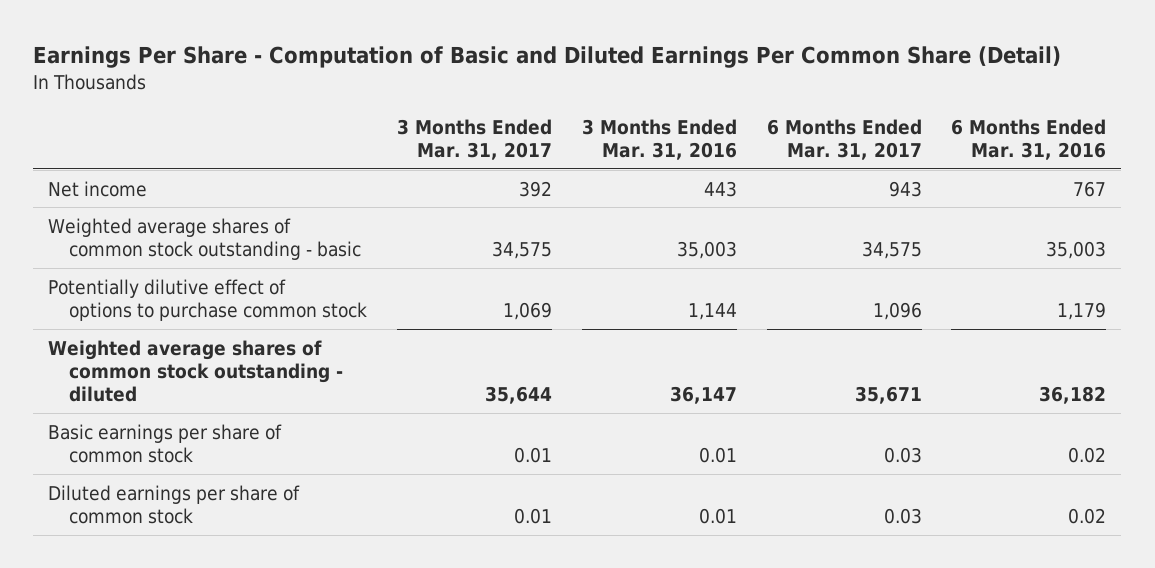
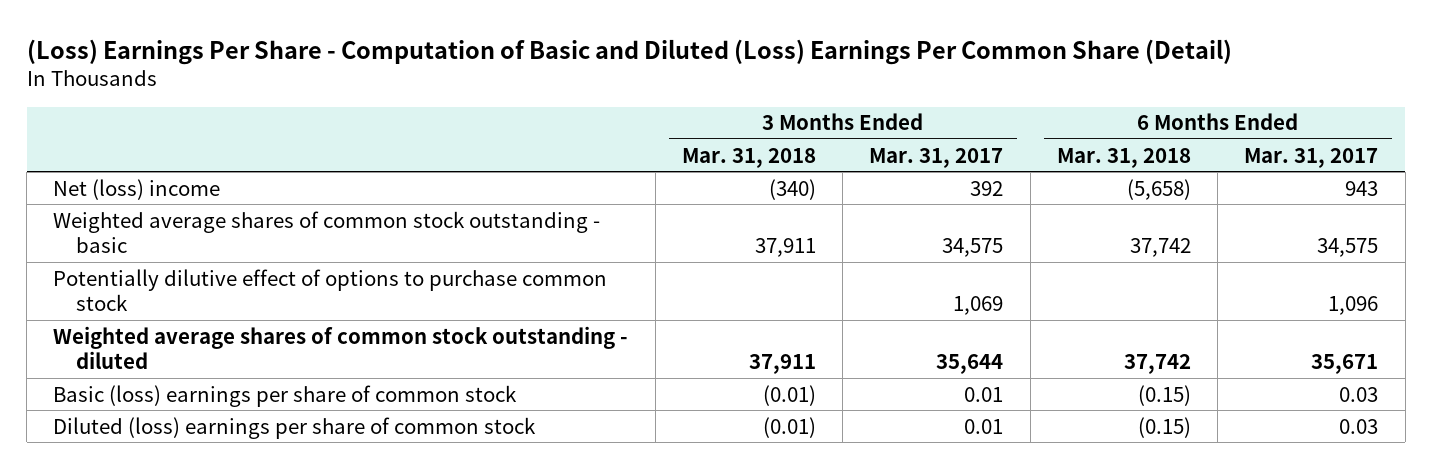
[33,46,1062,69] Earnings Per Share - Computation of Basic and Diluted Earnings Per Common Share (Detail) -> [26,38,1232,65] (Loss) Earnings Per Share - Computation of Basic and Diluted (Loss) Earnings Per Common Share (Detail)
[581,118,737,161] 3 Months Ended Mar. 31, 2016 -> none
[951,118,1107,161] 6 Months Ended Mar. 31, 2016 -> none
none -> [681,147,816,168] Mar. 31, 2018
none -> [1056,147,1191,168] Mar. 31, 2018
[48,180,148,197] Net income -> [53,178,221,200] Net (loss) income
[48,423,283,463] Basic earnings per share of common stock -> [53,384,518,407] Basic (loss) earnings per share of common stock
[48,484,301,524] Diluted earnings per share of common stock -> [53,416,537,439] Diluted (loss) earnings per share of common stock

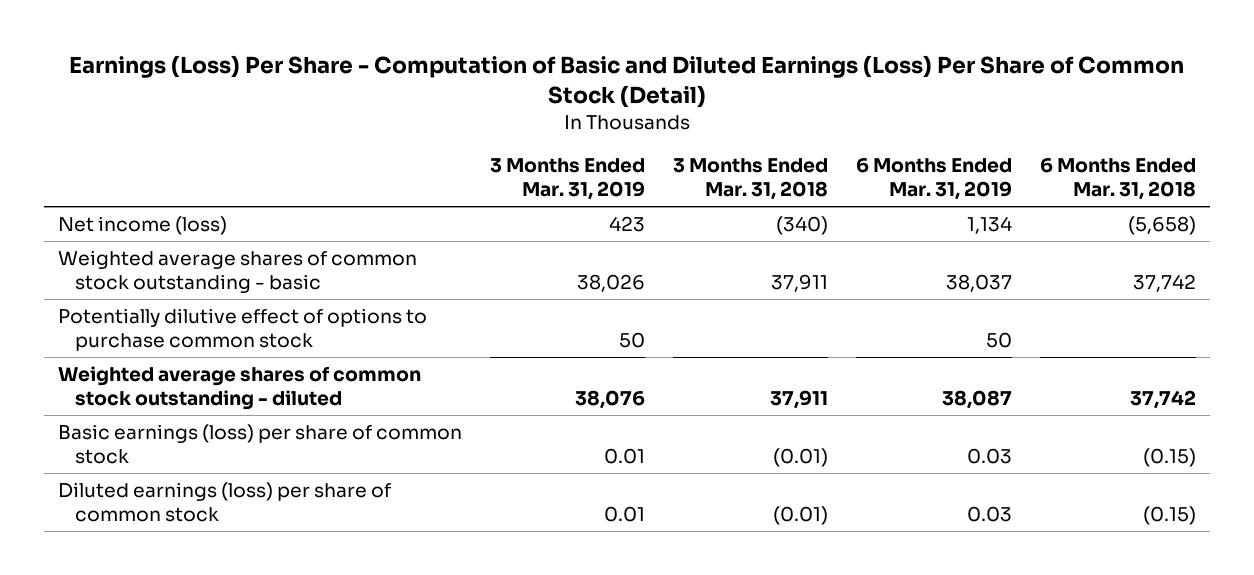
[26,38,1232,65] (Loss) Earnings Per Share - Computation of Basic and Diluted (Loss) Earnings Per Common Share (Detail) -> [68,55,1184,108] Earnings (Loss) Per Share - Computation of Basic and Diluted Earnings (Loss) Per Share of Common Stock (Detail)
[869,147,1004,168] Mar. 31, 2017 -> none
[1244,147,1379,168] Mar. 31, 2017 -> none
none -> [489,157,645,201] 3 Months Ended Mar. 31, 2019
none -> [855,157,1012,201] 6 Months Ended Mar. 31, 2019
[53,178,221,200] Net (loss) income -> [57,215,227,235] Net income (loss)
[53,384,518,407] Basic (loss) earnings per share of common stock -> [57,423,462,465] Basic earnings (loss) per share of common stock
[53,416,537,439] Diluted (loss) earnings per share of common stock -> [57,481,391,523] Diluted earnings (loss) per share of common stock

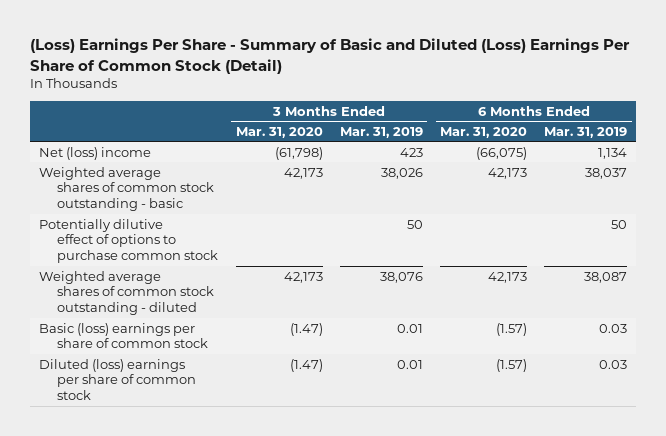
[68,55,1184,108] Earnings (Loss) Per Share - Computation of Basic and Diluted Earnings (Loss) Per Share of Common Stock (Detail) -> [30,38,631,74] (Loss) Earnings Per Share - Summary of Basic and Diluted (Loss) Earnings Per Share of Common Stock (Detail)
[672,157,828,201] 3 Months Ended Mar. 31, 2018 -> none
[1040,157,1197,201] 6 Months Ended Mar. 31, 2018 -> none
none -> [235,126,323,138] Mar. 31, 2020
none -> [440,126,528,138] Mar. 31, 2020
[57,215,227,235] Net income (loss) -> [38,146,151,160] Net (loss) income
[57,423,462,465] Basic earnings (loss) per share of common stock -> [38,322,209,349] Basic (loss) earnings per share of common stock
[57,481,391,523] Diluted earnings (loss) per share of common stock -> [38,358,197,401] Diluted (loss) earnings per share of common stock

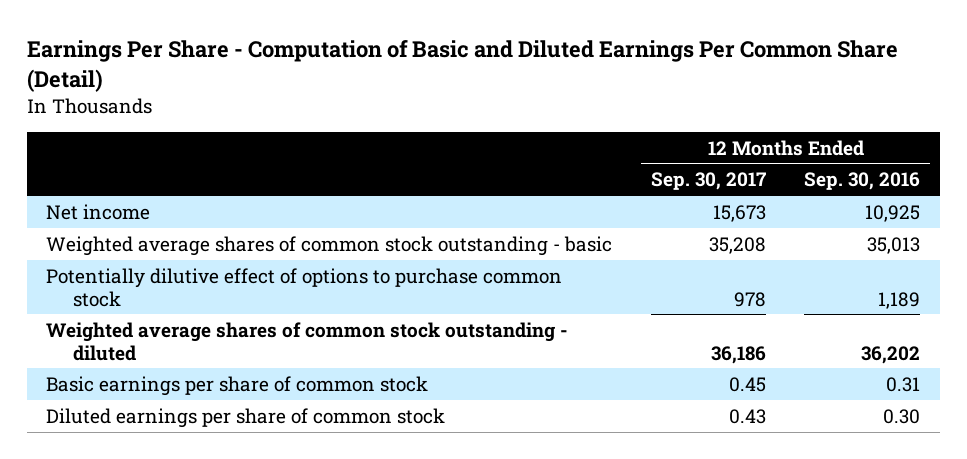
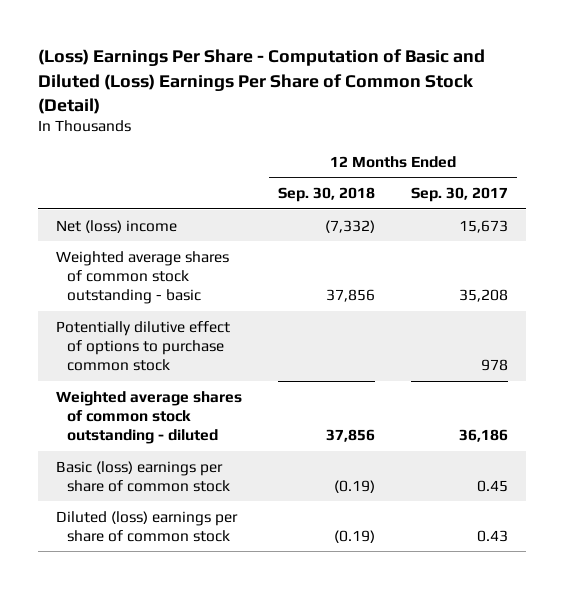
[26,39,898,92] Earnings Per Share - Computation of Basic and Diluted Earnings Per Common Share (Detail) -> [38,49,486,114] (Loss) Earnings Per Share - Computation of Basic and Diluted (Loss) Earnings Per Share of Common Stock (Detail)
[804,172,921,191] Sep. 30, 2016 -> none
none -> [278,187,376,203] Sep. 30, 2018
[46,203,151,220] Net income -> [56,219,178,233] Net (loss) income
[46,375,429,396] Basic earnings per share of common stock -> [56,460,231,492] Basic (loss) earnings per share of common stock
[46,407,446,428] Diluted earnings per share of common stock -> [56,510,239,542] Diluted (loss) earnings per share of common stock

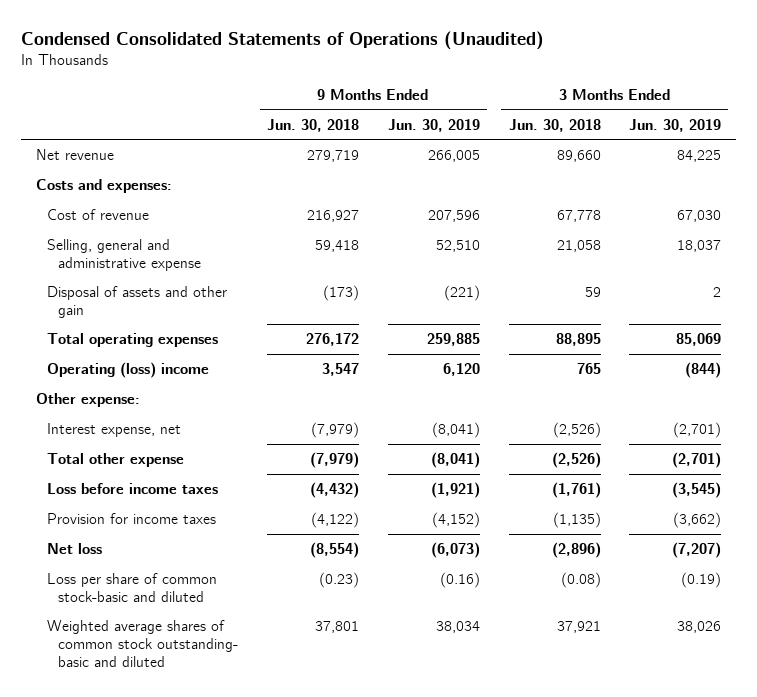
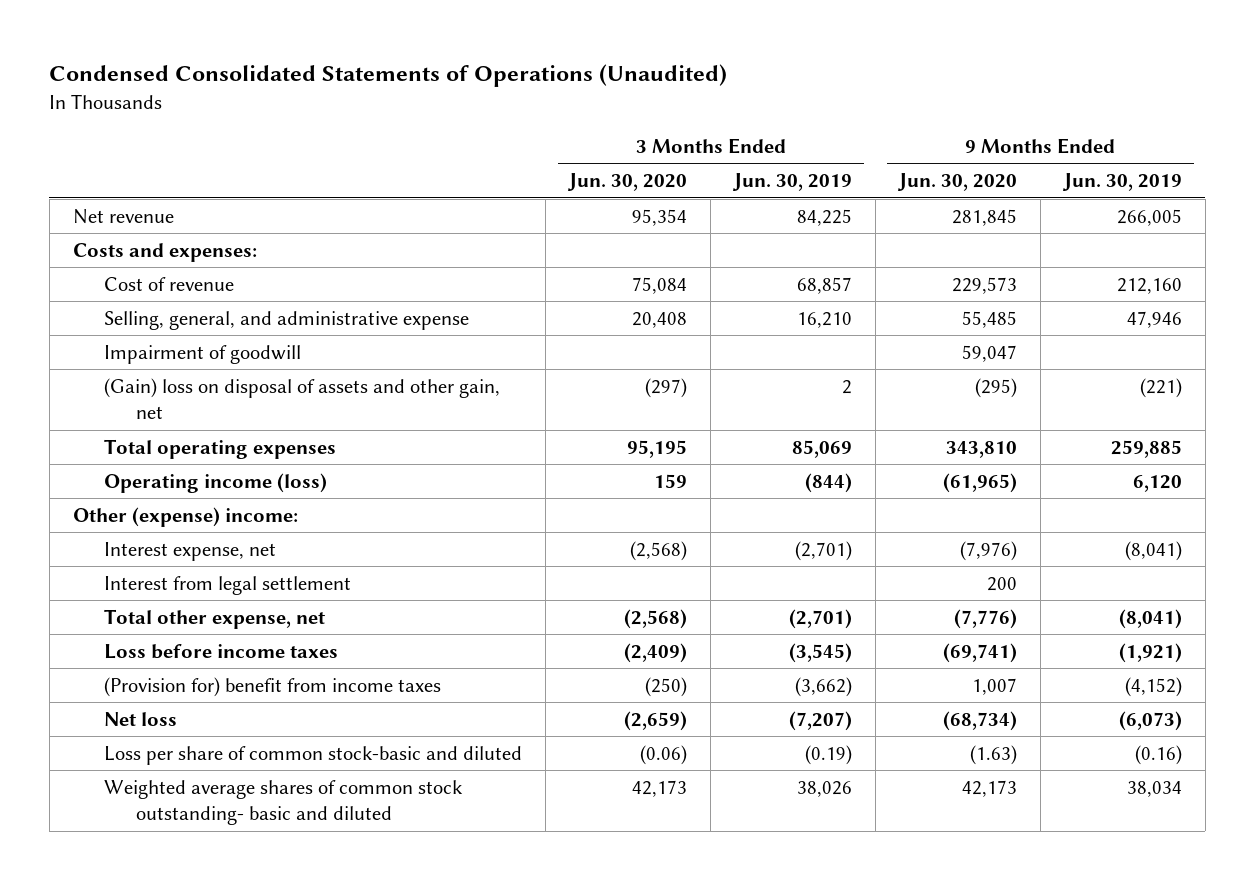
[267,118,360,132] Jun. 30, 2018 -> none
[508,118,601,132] Jun. 30, 2018 -> none
none -> [567,173,688,192] Jun. 30, 2020
none -> [896,173,1017,192] Jun. 30, 2020
[427,209,480,222] 207,596 -> [1116,277,1182,294] 212,160
[677,209,722,222] 67,030 -> [797,276,853,294] 68,857
[46,238,202,271] Selling, general and administrative expense -> [104,310,470,330] Selling, general, and administrative expense
[435,239,480,252] 52,510 -> [1126,310,1182,328] 47,946
[677,239,722,252] 18,037 -> [797,311,853,328] 16,210
none -> [104,344,302,364] Impairment of goodwill
[46,285,227,318] Disposal of assets and other gain -> [104,377,501,420] (Gain) loss on disposal of assets and other gain, net
[46,361,209,378] Operating (loss) income -> [104,472,328,493] Operating income (loss)
[35,392,140,407] Other expense: -> [72,506,298,527] Other (expense) income:
none -> [104,575,352,595] Interest from legal settlement
[46,452,184,467] Total other expense -> [104,608,326,629] Total other expense, net
[46,512,216,524] Provision for income taxes -> [104,676,442,697] (Provision for) benefit from income taxes

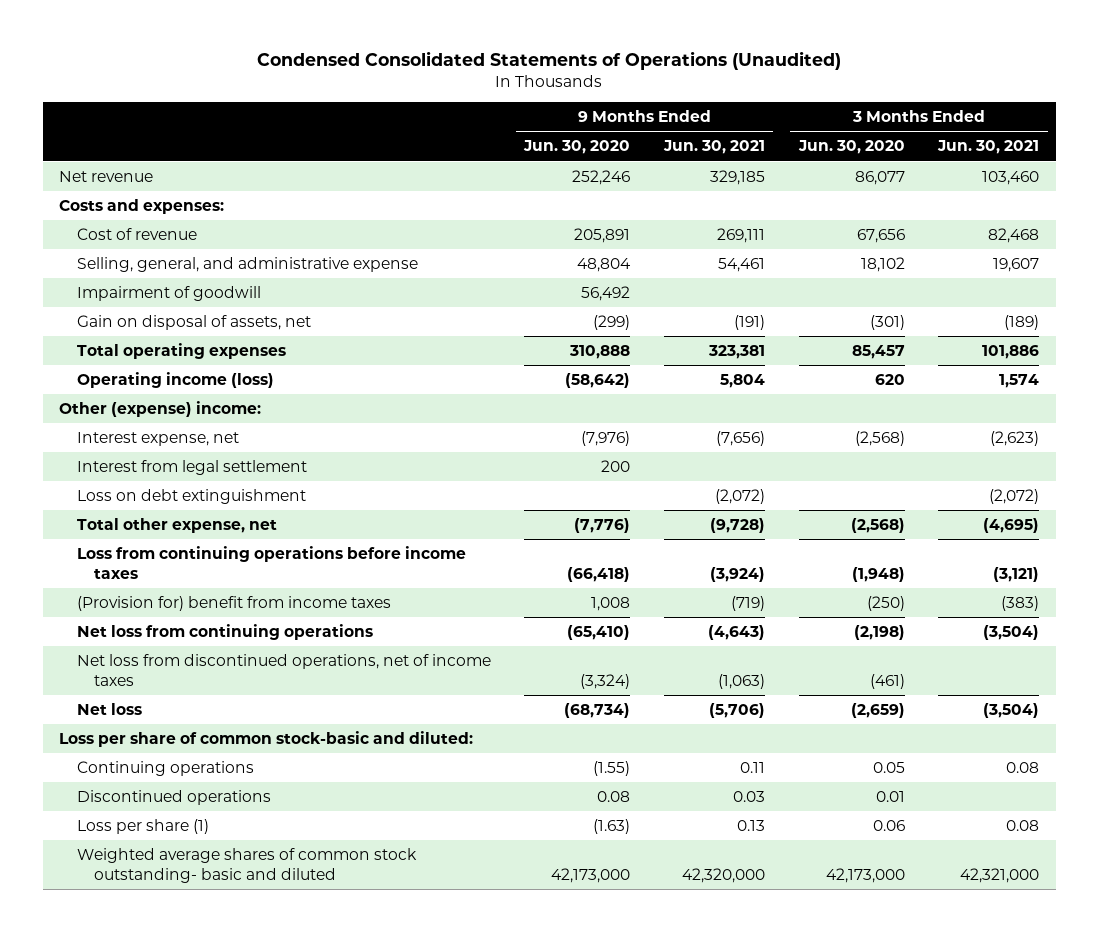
[732,173,853,192] Jun. 30, 2019 -> none
[1061,173,1182,192] Jun. 30, 2019 -> none
none -> [662,140,765,155] Jun. 30, 2021
none -> [937,140,1040,155] Jun. 30, 2021
[632,208,688,226] 95,354 -> [854,170,905,185] 86,077
[951,208,1017,226] 281,845 -> [572,169,631,185] 252,246
[632,276,688,294] 75,084 -> [856,228,905,243] 67,656
[951,276,1017,294] 229,573 -> [574,227,631,243] 205,891
[632,311,688,328] 20,408 -> [860,256,905,272] 18,102
[961,310,1017,328] 55,485 -> [577,257,632,272] 48,804
[961,344,1017,362] 59,047 -> [581,285,631,301] 56,492
[104,377,501,420] (Gain) loss on disposal of assets and other gain, net -> [76,314,311,330] Gain on disposal of assets, net
[645,377,688,398] (297) -> [869,314,905,330] (301)
[974,377,1017,398] (295) -> [593,314,631,330] (299)
[627,439,688,458] 95,195 -> [851,344,905,359] 85,457
[945,440,1017,458] 343,810 -> [569,344,631,359] 310,888
[654,473,688,488] 159 -> [874,373,905,385] 620
[942,472,1017,493] (61,965) -> [565,372,631,388] (58,642)
none -> [76,488,306,504] Loss on debt extinguishment
[104,643,339,659] Loss before income taxes -> [76,545,466,579] Loss from continuing operations before income taxes
[624,642,688,663] (2,409) -> [851,566,905,582] (1,948)
[942,642,1017,663] (69,741) -> [567,566,631,582] (66,418)
[971,677,1017,695] 1,007 -> [591,596,631,611] 1,008
none -> [76,623,373,640] Net loss from continuing operations
none -> [76,653,491,686] Net loss from discontinued operations, net of income taxes
none -> [59,730,474,747] Loss per share of common stock-basic and diluted:
none -> [76,760,254,776] Continuing operations
none -> [76,789,271,805] Discontinued operations
[104,745,523,765] Loss per share of common stock-basic and diluted -> [76,818,209,834] Loss per share (1)
[640,744,688,765] (0.06) -> [872,819,905,831] 0.06
[632,779,688,797] 42,173 -> [825,867,905,883] 42,173,000
[961,779,1017,797] 42,173 -> [551,867,631,883] 42,173,000

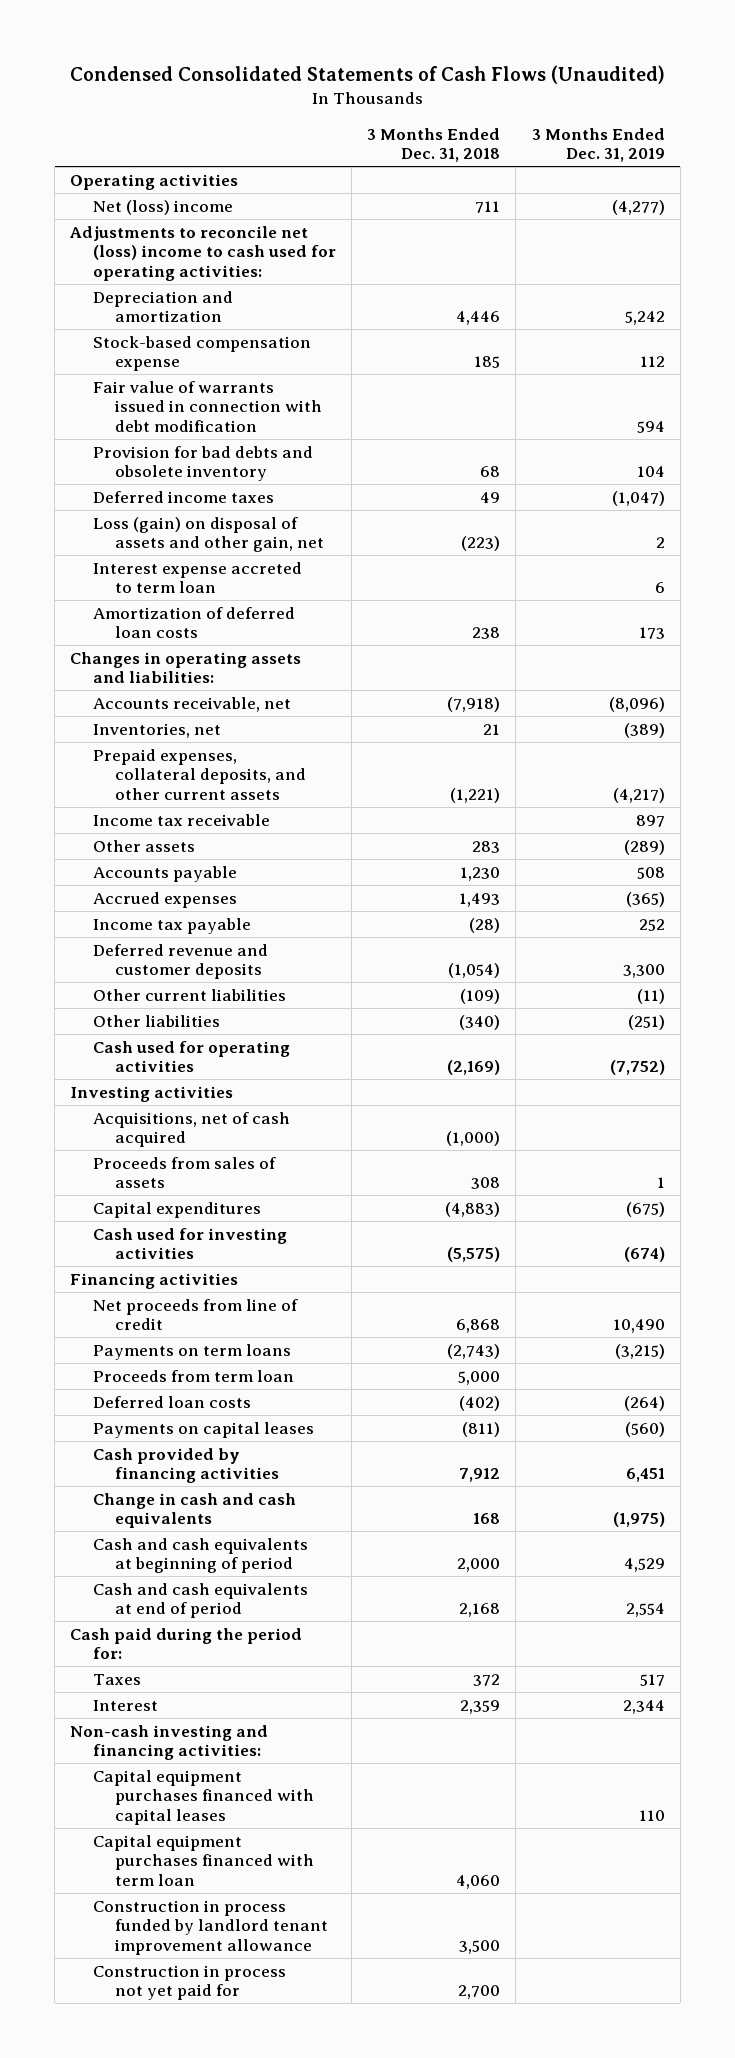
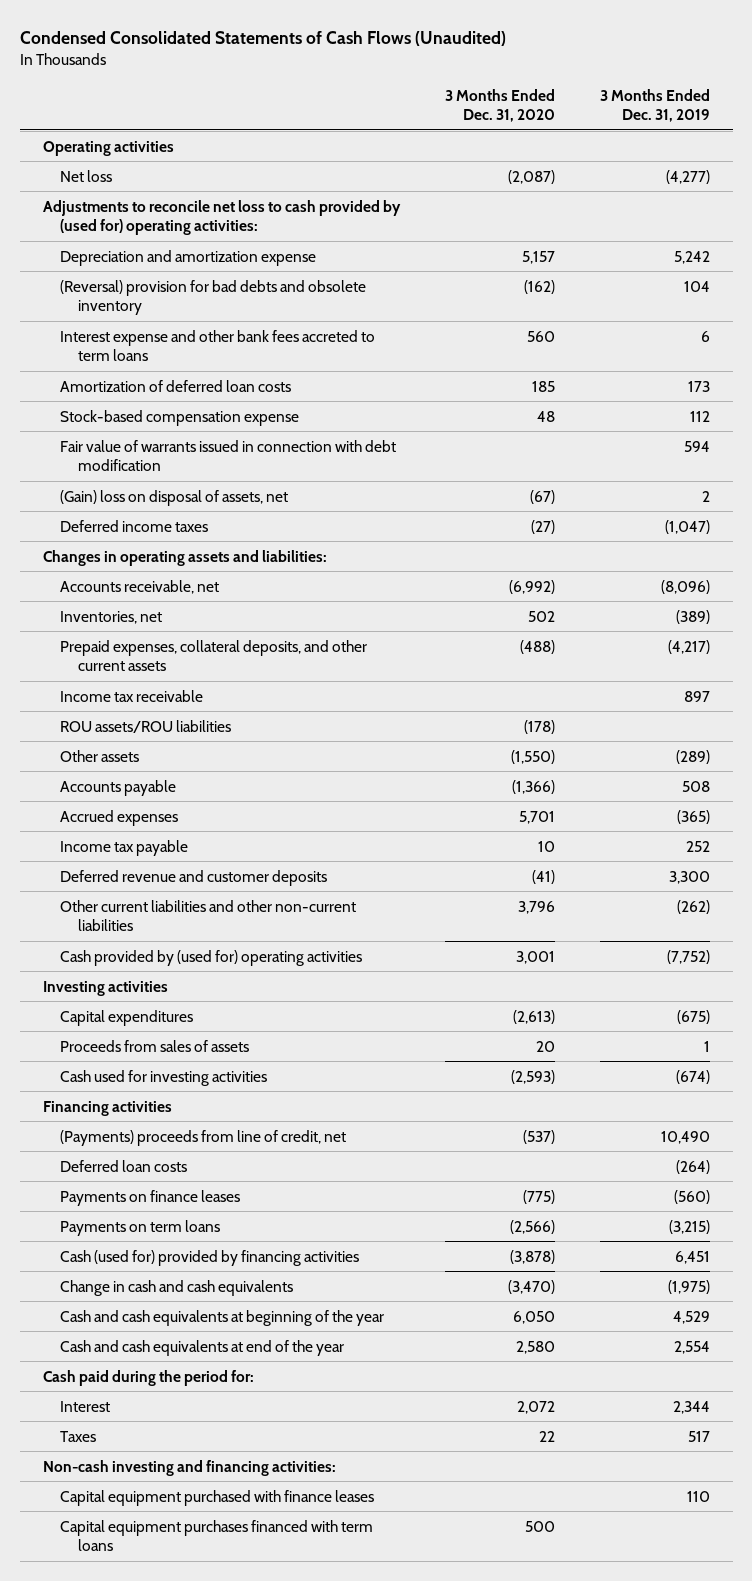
[367,127,501,163] 3 Months Ended Dec. 31, 2018 -> none
none -> [444,88,555,122] 3 Months Ended Dec. 31, 2020
[92,199,233,215] Net (loss) income -> [60,169,113,182] Net loss
[69,225,336,281] Adjustments to reconcile net (loss) income to cash used for operating activities: -> [42,199,401,235] Adjustments to reconcile net loss to cash provided by (used for) operating activities:
[92,290,233,323] Depreciation and amortization -> [60,249,317,266] Depreciation and amortization expense
none -> [60,279,367,315] (Reversal) provision for bad debts and obsolete inventory
none -> [60,329,376,361] Interest expense and other bank fees accreted to term loans
[92,606,295,639] Amortization of deferred loan costs -> [60,379,292,392] Amortization of deferred loan costs
[92,445,313,482] Provision for bad debts and obsolete inventory -> none
none -> [60,489,289,506] (Gain) loss on disposal of assets, net
[92,516,325,553] Loss (gain) on disposal of assets and other gain, net -> none
[92,561,302,594] Interest expense accreted to term loan -> none
none -> [60,719,232,733] ROU assets/ROU liabilities
[92,988,286,1001] Other current liabilities -> none
[92,1014,220,1027] Other liabilities -> [60,899,357,931] Other current liabilities and other non-current liabilities
[627,1014,665,1030] (251) -> [676,899,710,914] (262)
[92,1040,290,1073] Cash used for operating activities -> [60,949,363,966] Cash provided by (used for) operating activities
[92,1111,290,1148] Acquisitions, net of cash acquired -> none
[92,1156,276,1189] Proceeds from sales of assets -> [60,1039,250,1052] Proceeds from sales of assets
[92,1369,294,1382] Proceeds from term loan -> none
[92,1298,298,1331] Net proceeds from line of credit -> [60,1129,347,1146] (Payments) proceeds from line of credit, net
[92,1421,314,1438] Payments on capital leases -> [60,1189,241,1206] Payments on finance leases
[92,1343,291,1360] Payments on term loans -> [60,1219,221,1236] Payments on term loans
[92,1447,280,1484] Cash provided by financing activities -> [60,1249,360,1266] Cash (used for) provided by financing activities
[92,1537,308,1574] Cash and cash equivalents at beginning of period -> [60,1309,385,1326] Cash and cash equivalents at beginning of the year
[92,1582,308,1619] Cash and cash equivalents at end of period -> [60,1339,345,1356] Cash and cash equivalents at end of the year
[92,1673,141,1685] Taxes -> [60,1430,97,1442] Taxes
[92,1899,329,1955] Construction in process funded by landlord tenant improvement allowance -> none
[92,1964,286,2001] Construction in process not yet paid for -> none
[92,1769,315,1825] Capital equipment purchases financed with capital leases -> [60,1489,375,1506] Capital equipment purchased with finance leases
[92,1834,315,1886] Capital equipment purchases financed with term loan -> [60,1519,374,1551] Capital equipment purchases financed with term loans

